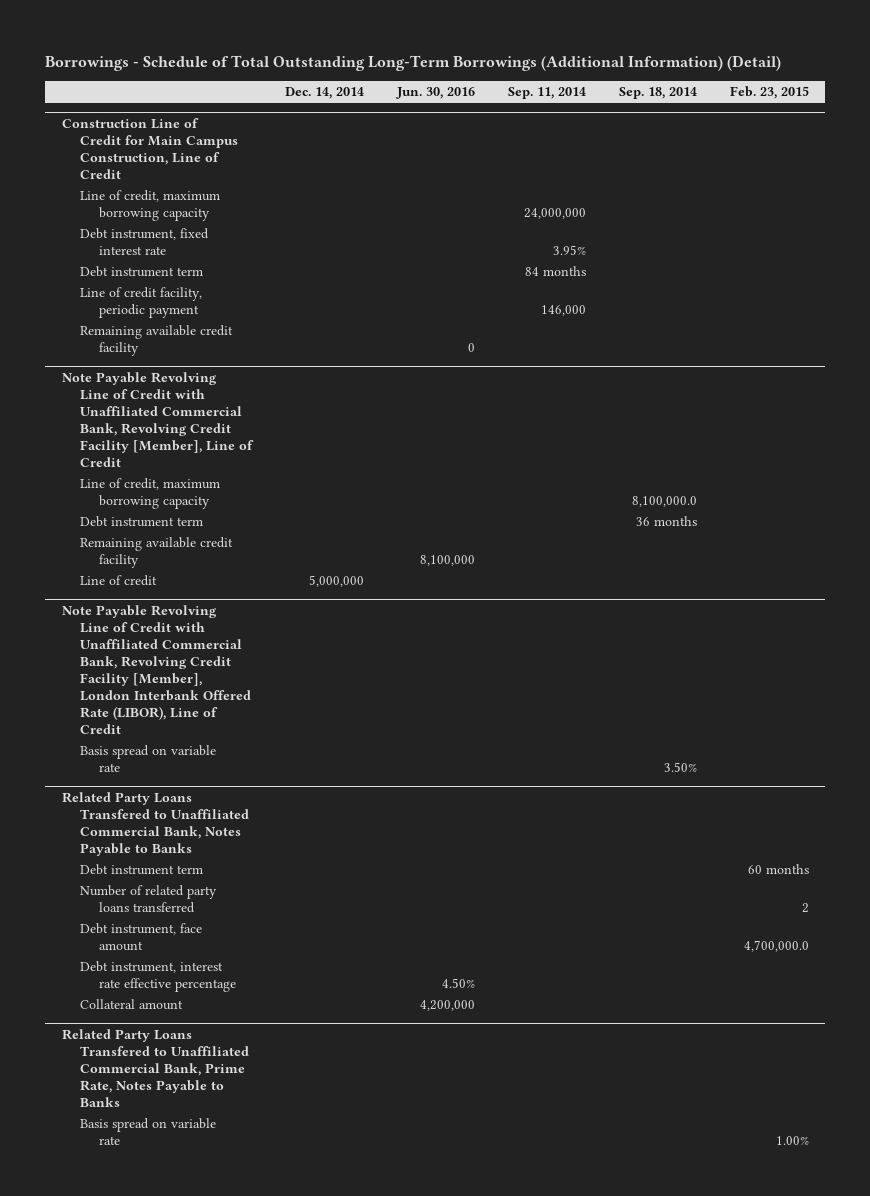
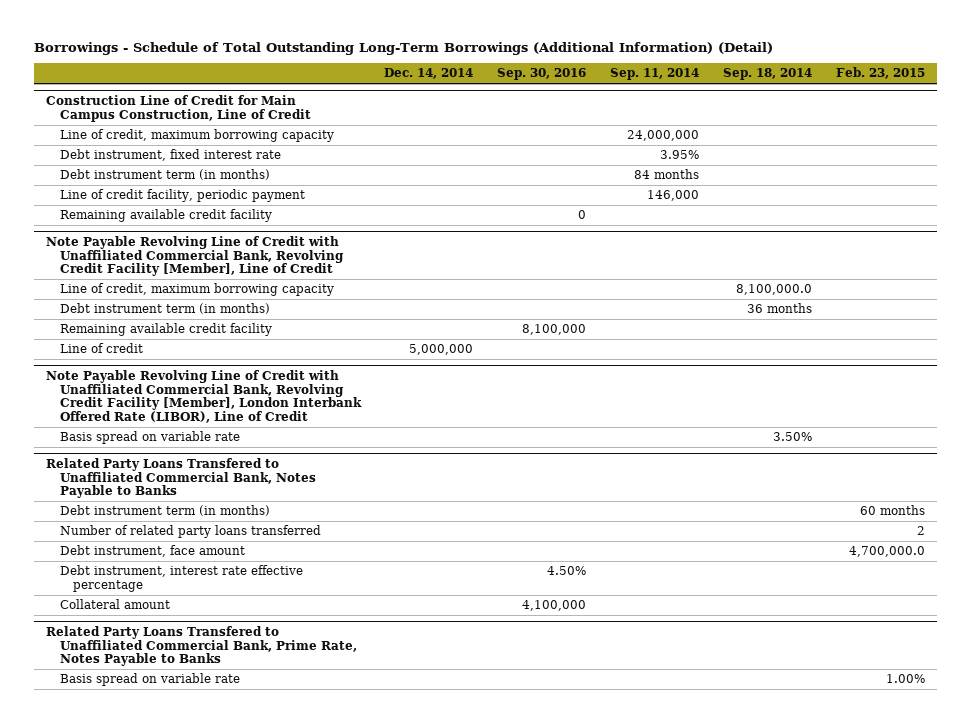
[395,87,475,100] Jun. 30, 2016 -> none
none -> [497,68,587,81] Sep. 30, 2016
[80,266,204,278] Debt instrument term -> [59,169,270,181] Debt instrument term (in months)
[80,516,204,528] Debt instrument term -> [59,303,270,315] Debt instrument term (in months)
[80,864,204,876] Debt instrument term -> [59,505,270,517] Debt instrument term (in months)

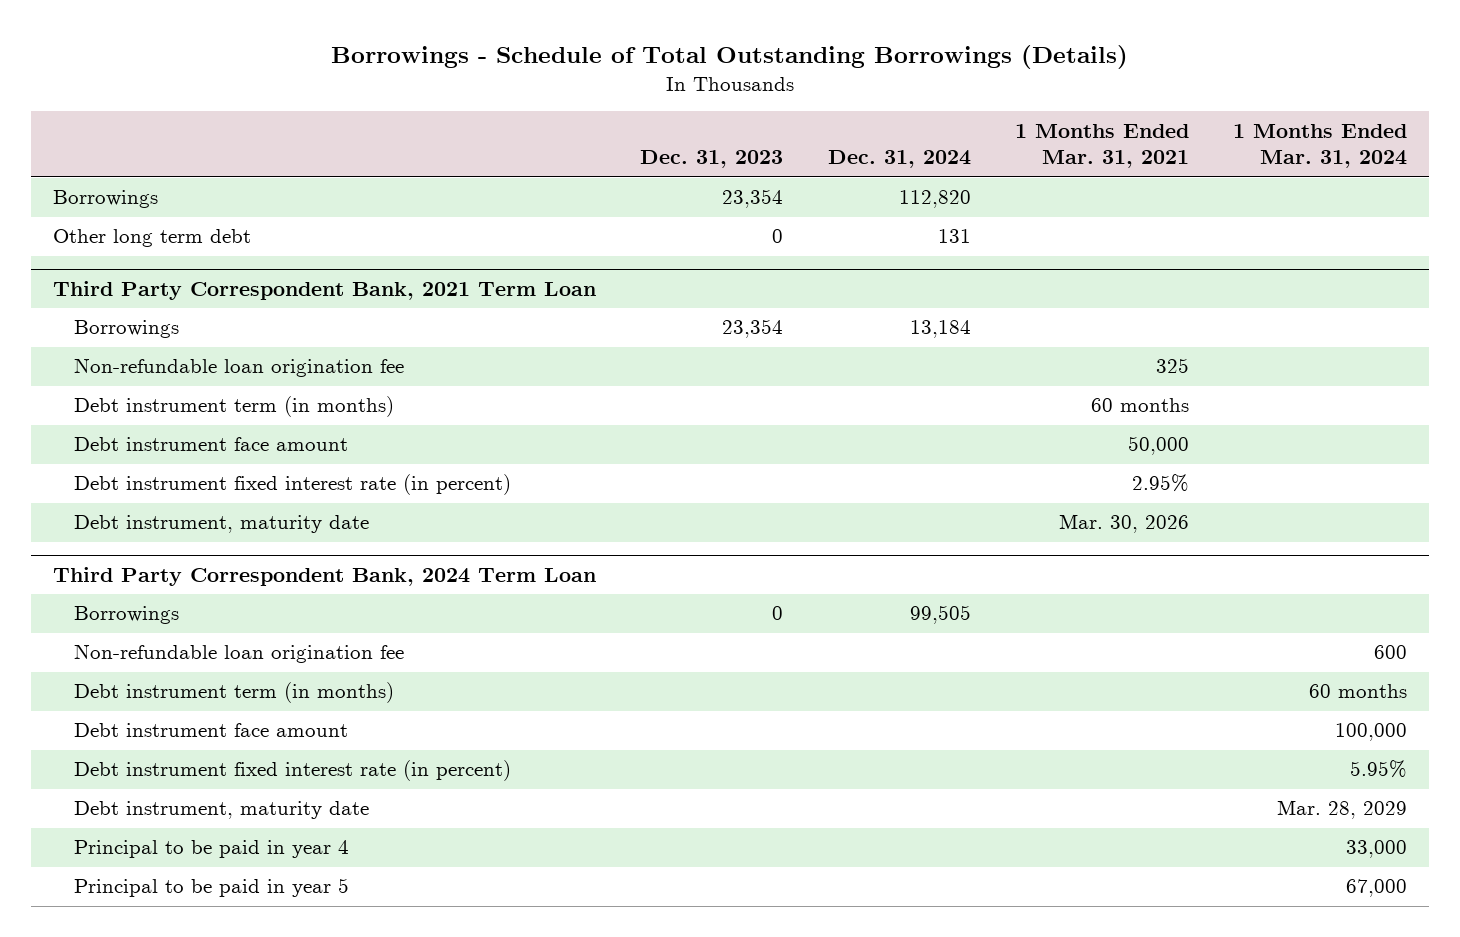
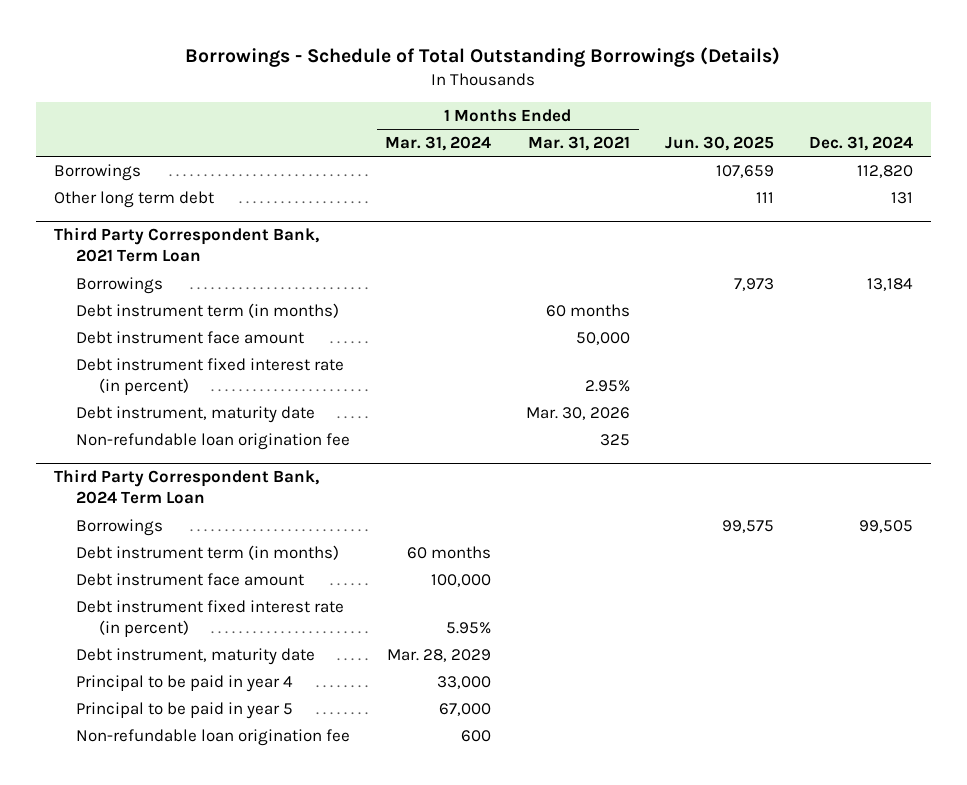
[640,150,784,169] Dec. 31, 2023 -> none
none -> [665,135,775,151] Jun. 30, 2025
[74,358,405,378] Non-refundable loan origination fee -> [76,432,351,450] Non-refundable loan origination fee
[74,644,405,664] Non-refundable loan origination fee -> [76,728,351,746] Non-refundable loan origination fee

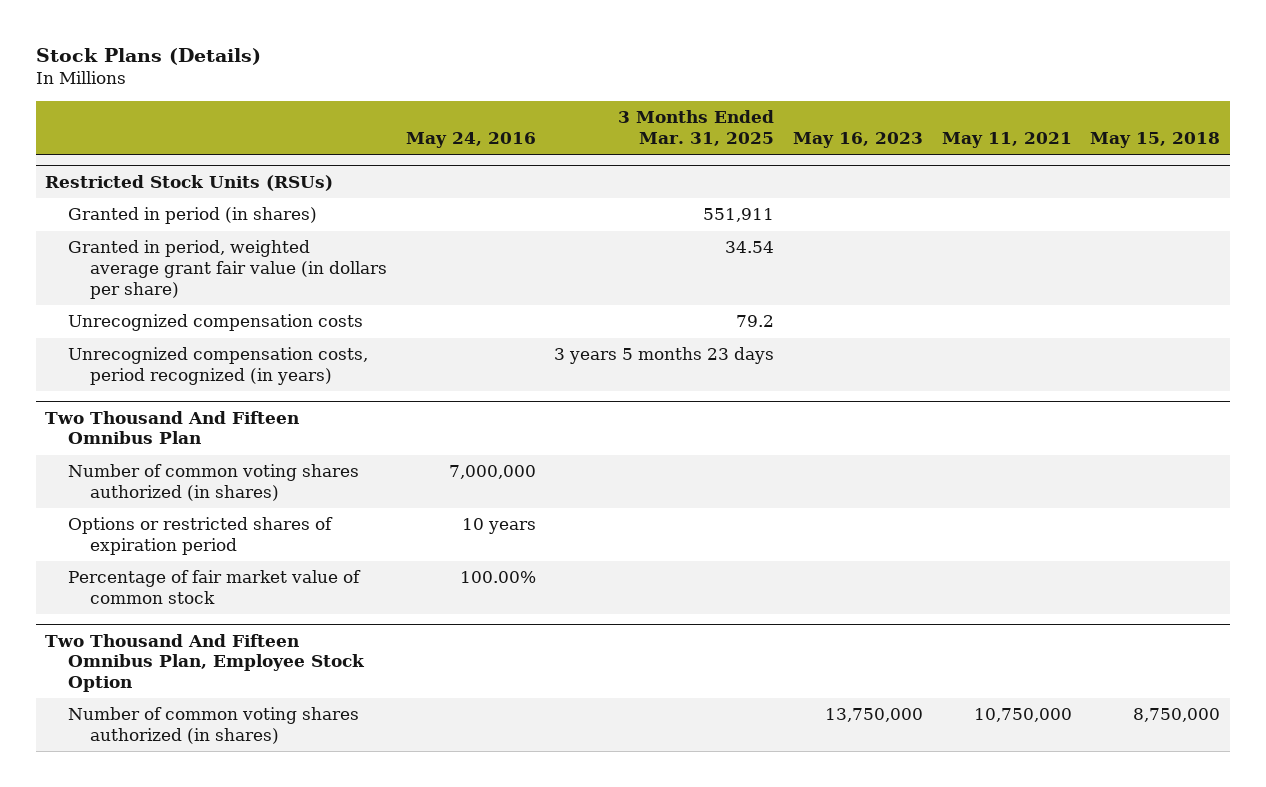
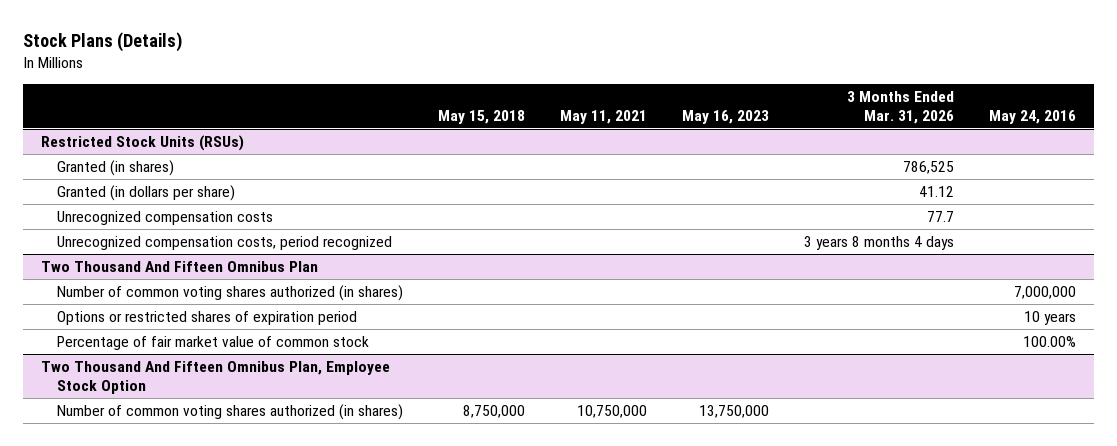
[618,110,775,146] 3 Months Ended Mar. 31, 2025 -> none
none -> [847,90,955,124] 3 Months Ended Mar. 31, 2026
[67,207,317,225] Granted in period (in shares) -> [57,159,175,176] Granted (in shares)
[67,240,387,299] Granted in period, weighted average grant fair value (in dollars per share) -> [57,184,236,201] Granted (in dollars per share)
[67,347,368,386] Unrecognized compensation costs, period recognized (in years) -> [57,235,393,250] Unrecognized compensation costs, period recognized

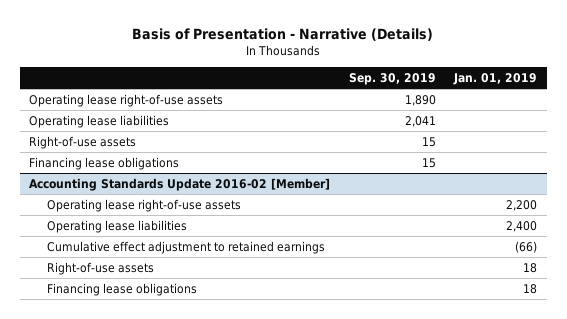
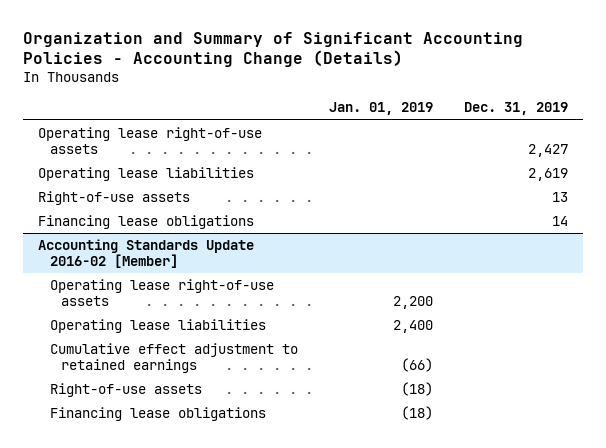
[132,27,434,41] Basis of Presentation - Narrative (Details) -> [22,31,523,68] Organization and Summary of Significant Accounting Policies - Accounting Change (Details)
[348,73,436,86] Sep. 30, 2019 -> none
none -> [463,102,568,116] Dec. 31, 2019
[523,262,538,273] 18 -> [400,381,433,396] (18)
[523,283,538,294] 18 -> [400,405,433,420] (18)

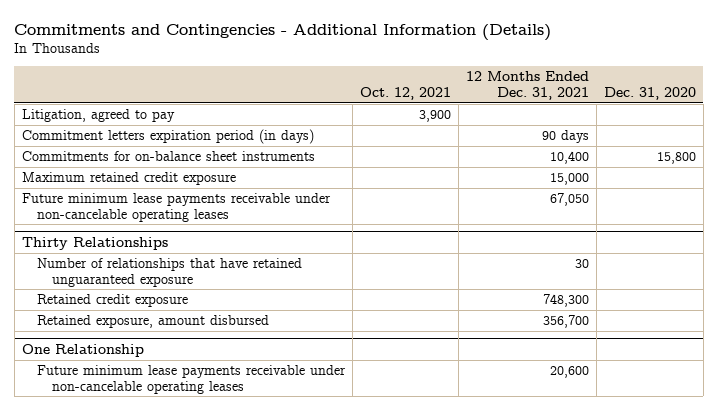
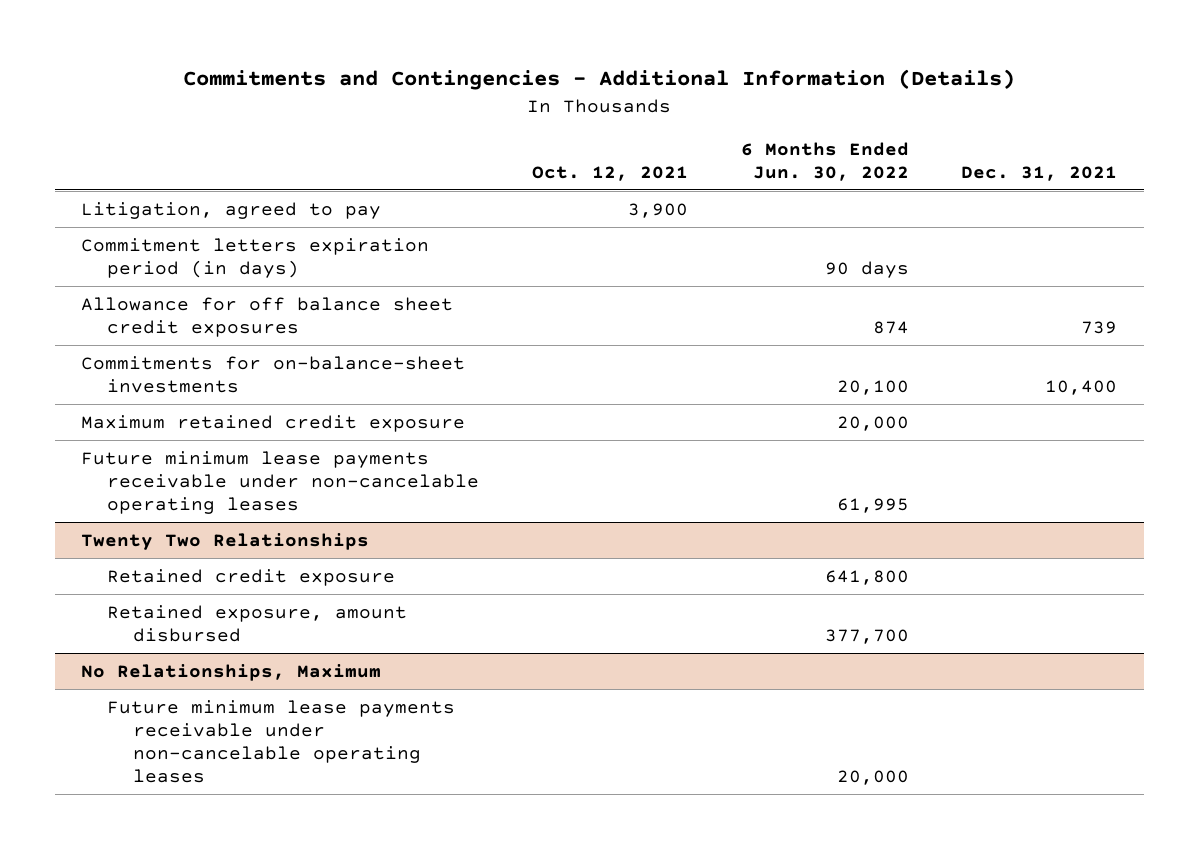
[465,71,589,100] 12 Months Ended Dec. 31, 2021 -> none
[603,86,696,100] Dec. 31, 2020 -> none
none -> [740,141,909,181] 6 Months Ended Jun. 30, 2022
none -> [961,165,1118,181] Dec. 31, 2021
none -> [81,296,454,337] Allowance for off balance sheet credit exposures
[21,151,315,162] Commitments for on-balance sheet instruments -> [81,355,466,393] Commitments for on-balance-sheet investments
[21,236,168,250] Thirty Relationships -> none
[36,258,302,287] Number of relationships that have retained unguaranteed exposure -> none
[36,294,188,308] Retained credit exposure -> none
[36,315,269,329] Retained exposure, amount disbursed -> none
[21,343,144,357] One Relationship -> none
[36,365,346,394] Future minimum lease payments receivable under non-cancelable operating leases -> none
none -> [81,532,370,550] Twenty Two Relationships
none -> [107,568,396,586] Retained credit exposure
none -> [107,604,408,642] Retained exposure, amount disbursed
none -> [81,663,382,681] No Relationships, Maximum
none -> [107,699,456,783] Future minimum lease payments receivable under non-cancelable operating leases

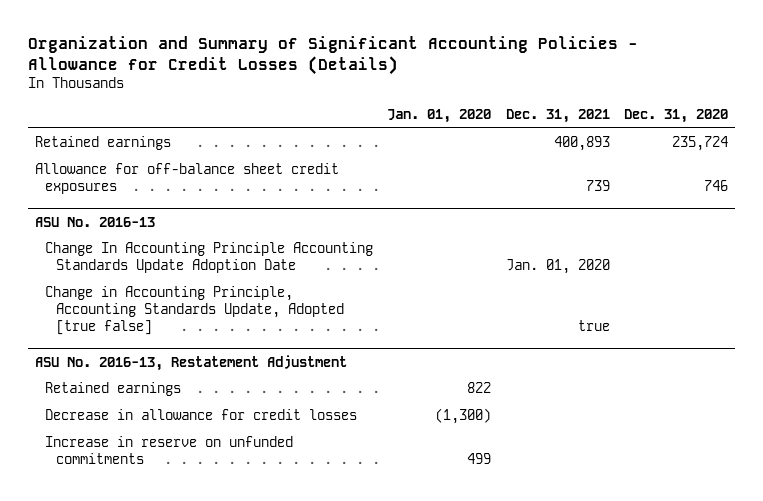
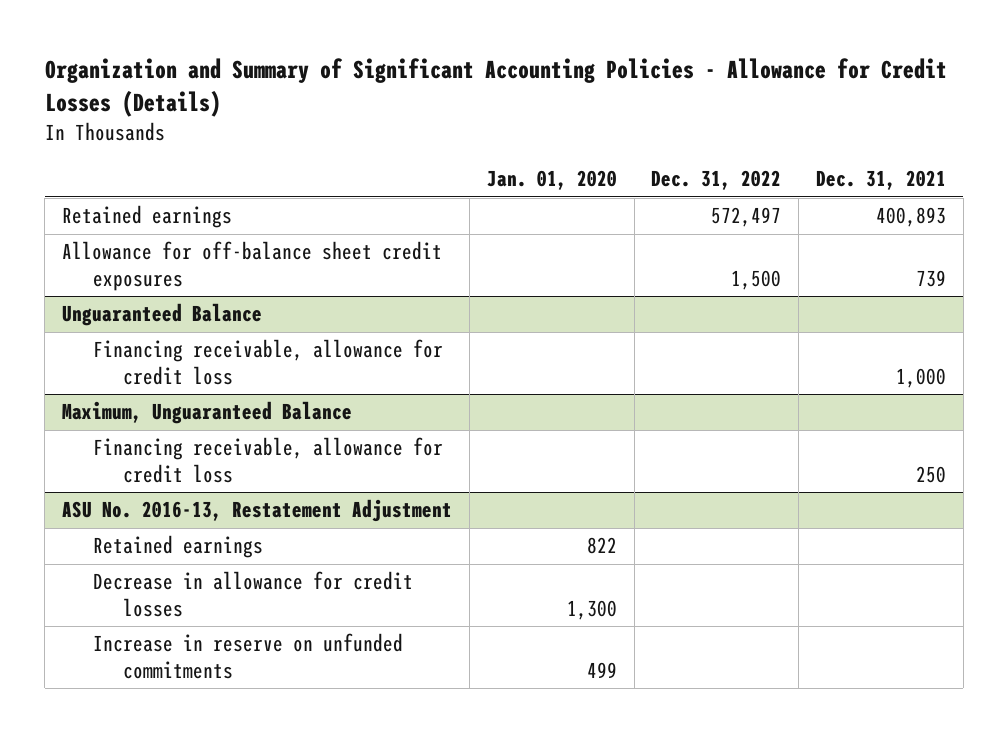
[623,109,728,124] Dec. 31, 2020 -> none
none -> [651,170,782,191] Dec. 31, 2022
[35,216,156,227] ASU No. 2016-13 -> none
[45,242,374,274] Change In Accounting Principle Accounting Standards Update Adoption Date -> none
[45,286,344,336] Change in Accounting Principle, Accounting Standards Update, Adopted [true false] -> none
none -> [62,303,263,327] Unguaranteed Balance
none -> [92,339,443,385] Financing receivable, allowance for credit loss
none -> [62,401,353,425] Maximum, Unguaranteed Balance
none -> [92,437,443,483] Financing receivable, allowance for credit loss
[435,408,492,425] (1,300) -> [566,599,617,620] 1,300

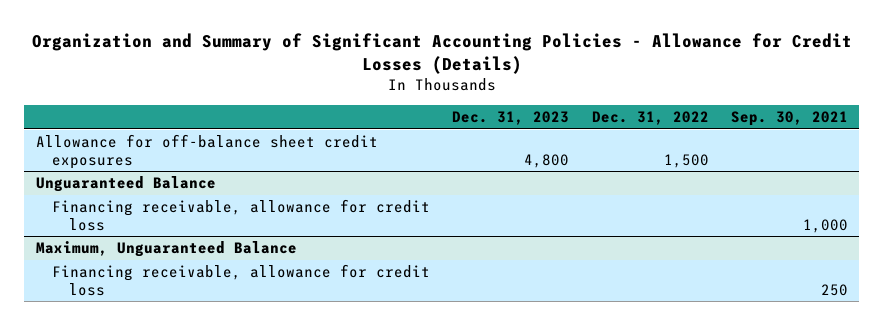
[486,170,617,191] Jan. 01, 2020 -> none
[816,170,947,191] Dec. 31, 2021 -> none
none -> [452,111,570,126] Dec. 31, 2023
none -> [731,111,849,127] Sep. 30, 2021
[62,205,233,229] Retained earnings -> none
[62,499,453,523] ASU No. 2016-13, Restatement Adjustment -> none
[92,535,263,559] Retained earnings -> none
[92,571,413,617] Decrease in allowance for credit losses -> none
[92,633,403,679] Increase in reserve on unfunded commitments -> none

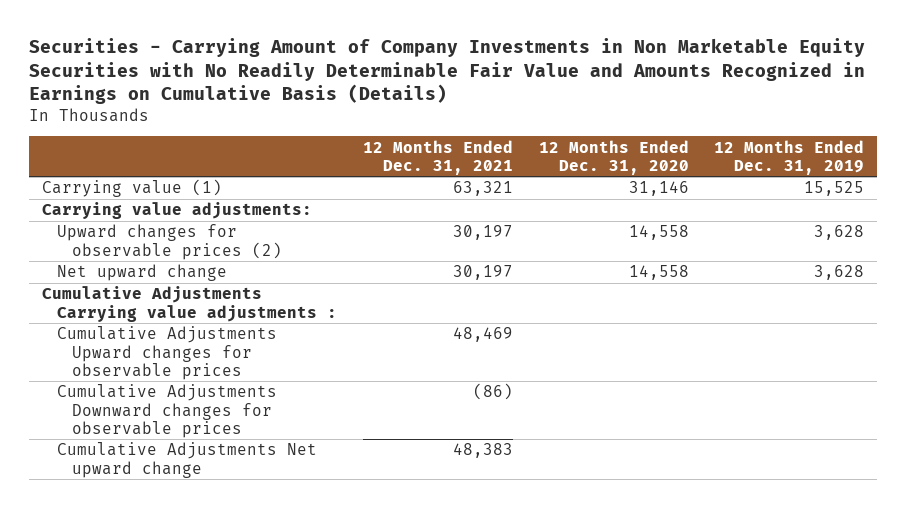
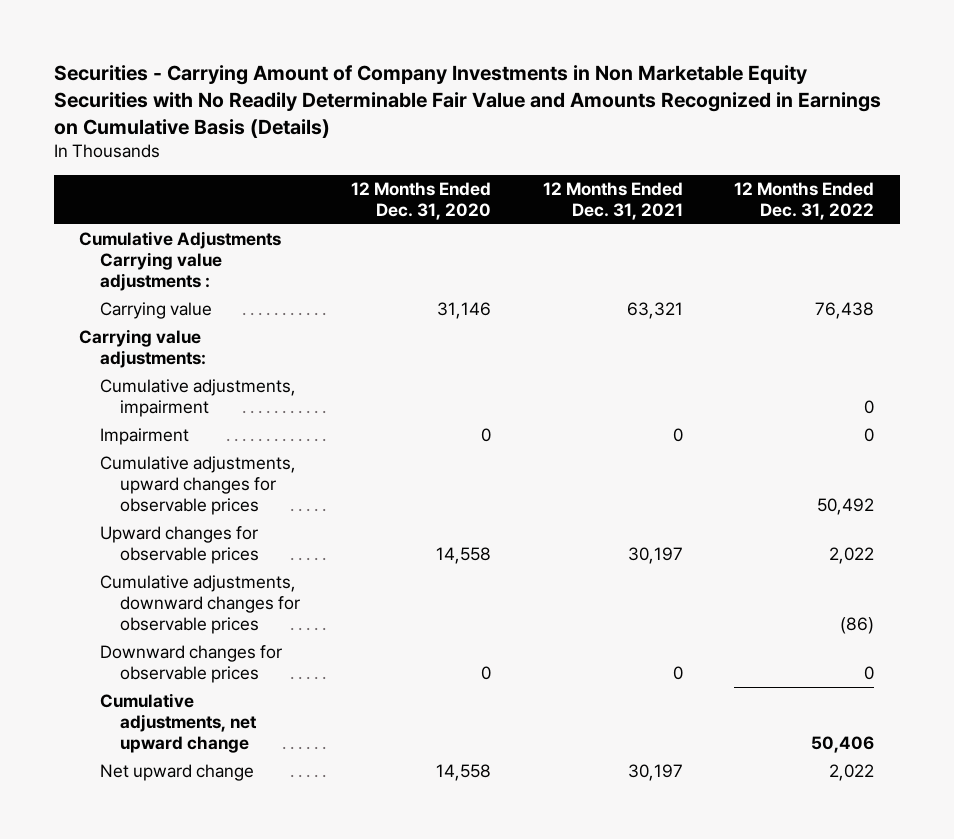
[714,139,865,175] 12 Months Ended Dec. 31, 2019 -> none
none -> [734,181,875,220] 12 Months Ended Dec. 31, 2022
[42,286,337,322] Cumulative Adjustments Carrying value adjustments : -> [79,231,282,292] Cumulative Adjustments Carrying value adjustments :
[42,179,223,198] Carrying value (1) -> [99,302,212,320] Carrying value
none -> [99,379,296,418] Cumulative adjustments, impairment
none -> [99,428,189,446] Impairment
none -> [99,456,296,516] Cumulative adjustments, upward changes for observable prices
[56,224,282,260] Upward changes for observable prices (2) -> [99,526,259,565] Upward changes for observable prices
none -> [99,575,300,635] Cumulative adjustments, downward changes for observable prices
none -> [99,645,282,684] Downward changes for observable prices
none -> [99,693,257,754] Cumulative adjustments, net upward change
[56,326,277,380] Cumulative Adjustments Upward changes for observable prices -> none
[56,384,277,438] Cumulative Adjustments Downward changes for observable prices -> none
[56,442,317,478] Cumulative Adjustments Net upward change -> none

